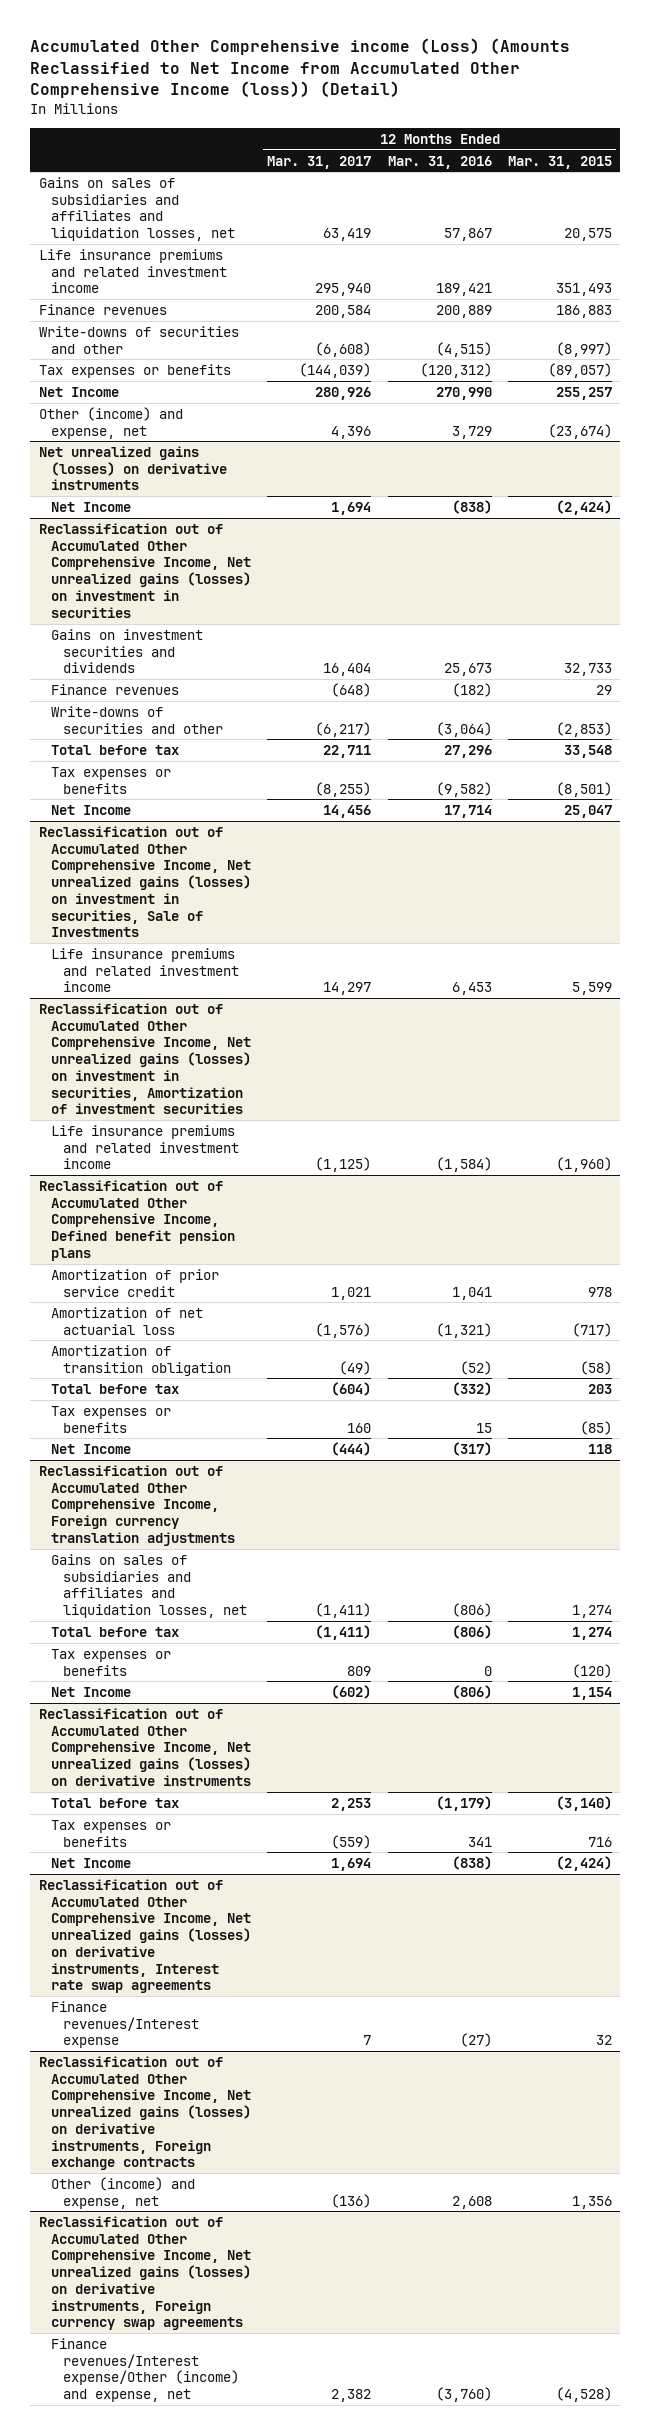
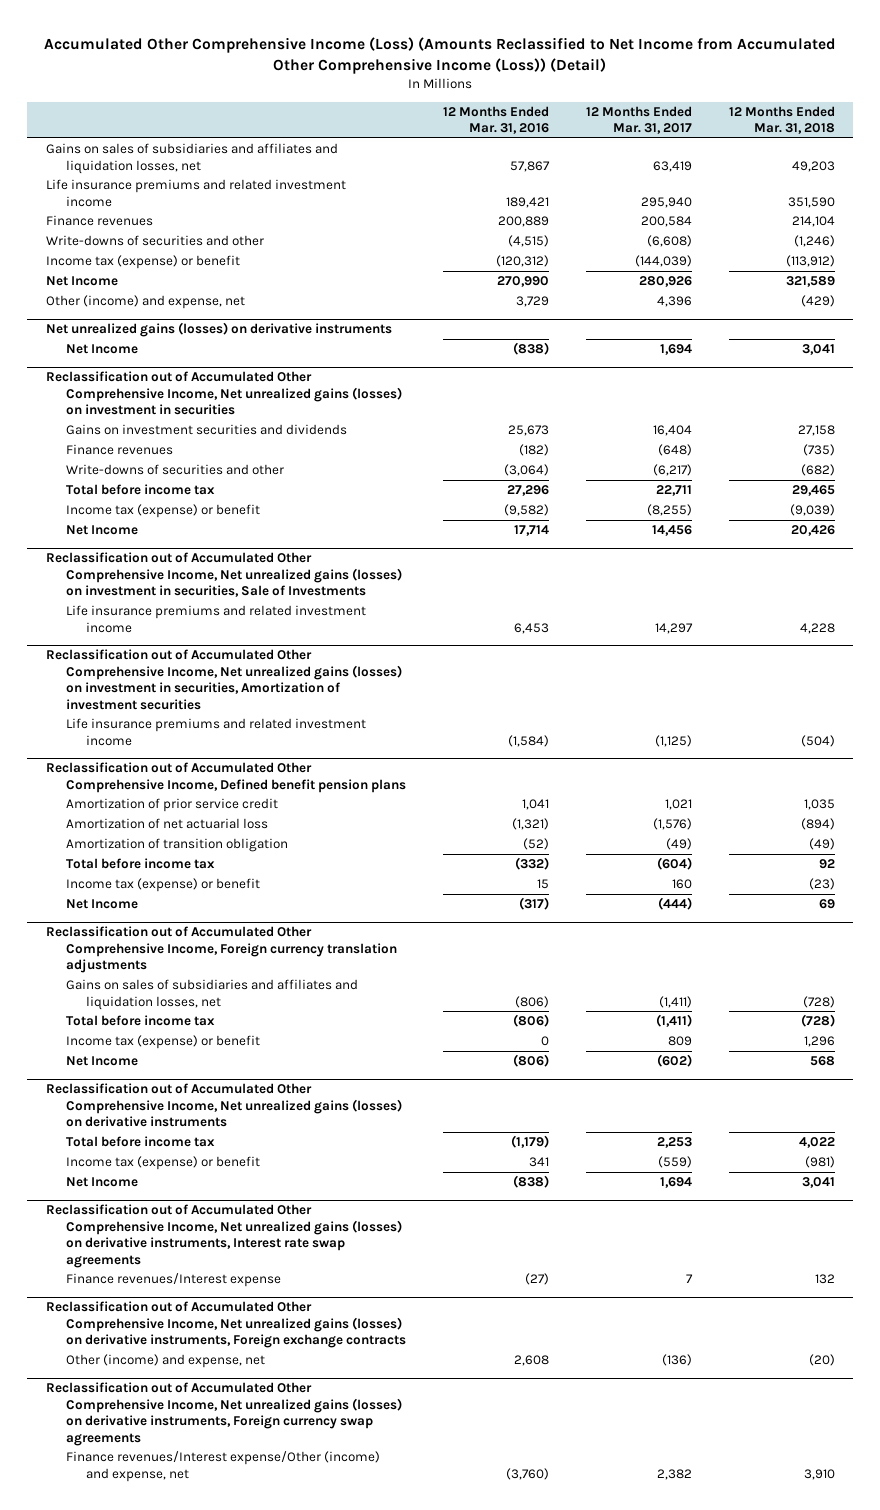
[30,37,571,99] Accumulated Other Comprehensive income (Loss) (Amounts Reclassified to Net Income from Accumulated Other Comprehensive Income (loss)) (Detail) -> [44,36,837,74] Accumulated Other Comprehensive Income (Loss) (Amounts Reclassified to Net Income from Accumulated Other Comprehensive Income (Loss)) (Detail)
[508,155,613,169] Mar. 31, 2015 -> none
none -> [728,105,835,135] 12 Months Ended Mar. 31, 2018
[38,363,231,378] Tax expenses or benefits -> [45,255,240,270] Income tax (expense) or benefit
[50,744,179,755] Total before tax -> [66,484,216,496] Total before income tax
[50,766,171,794] Tax expenses or benefits -> [66,504,261,519] Income tax (expense) or benefit
[50,1383,179,1394] Total before tax -> [66,858,216,870] Total before income tax
[50,1405,171,1433] Tax expenses or benefits -> [66,878,261,893] Income tax (expense) or benefit
[50,1626,179,1637] Total before tax -> [66,1015,216,1027] Total before income tax
[50,1648,171,1676] Tax expenses or benefits -> [66,1035,261,1050] Income tax (expense) or benefit
[50,1797,179,1808] Total before tax -> [66,1136,216,1148] Total before income tax
[50,1819,171,1847] Tax expenses or benefits -> [66,1156,261,1171] Income tax (expense) or benefit

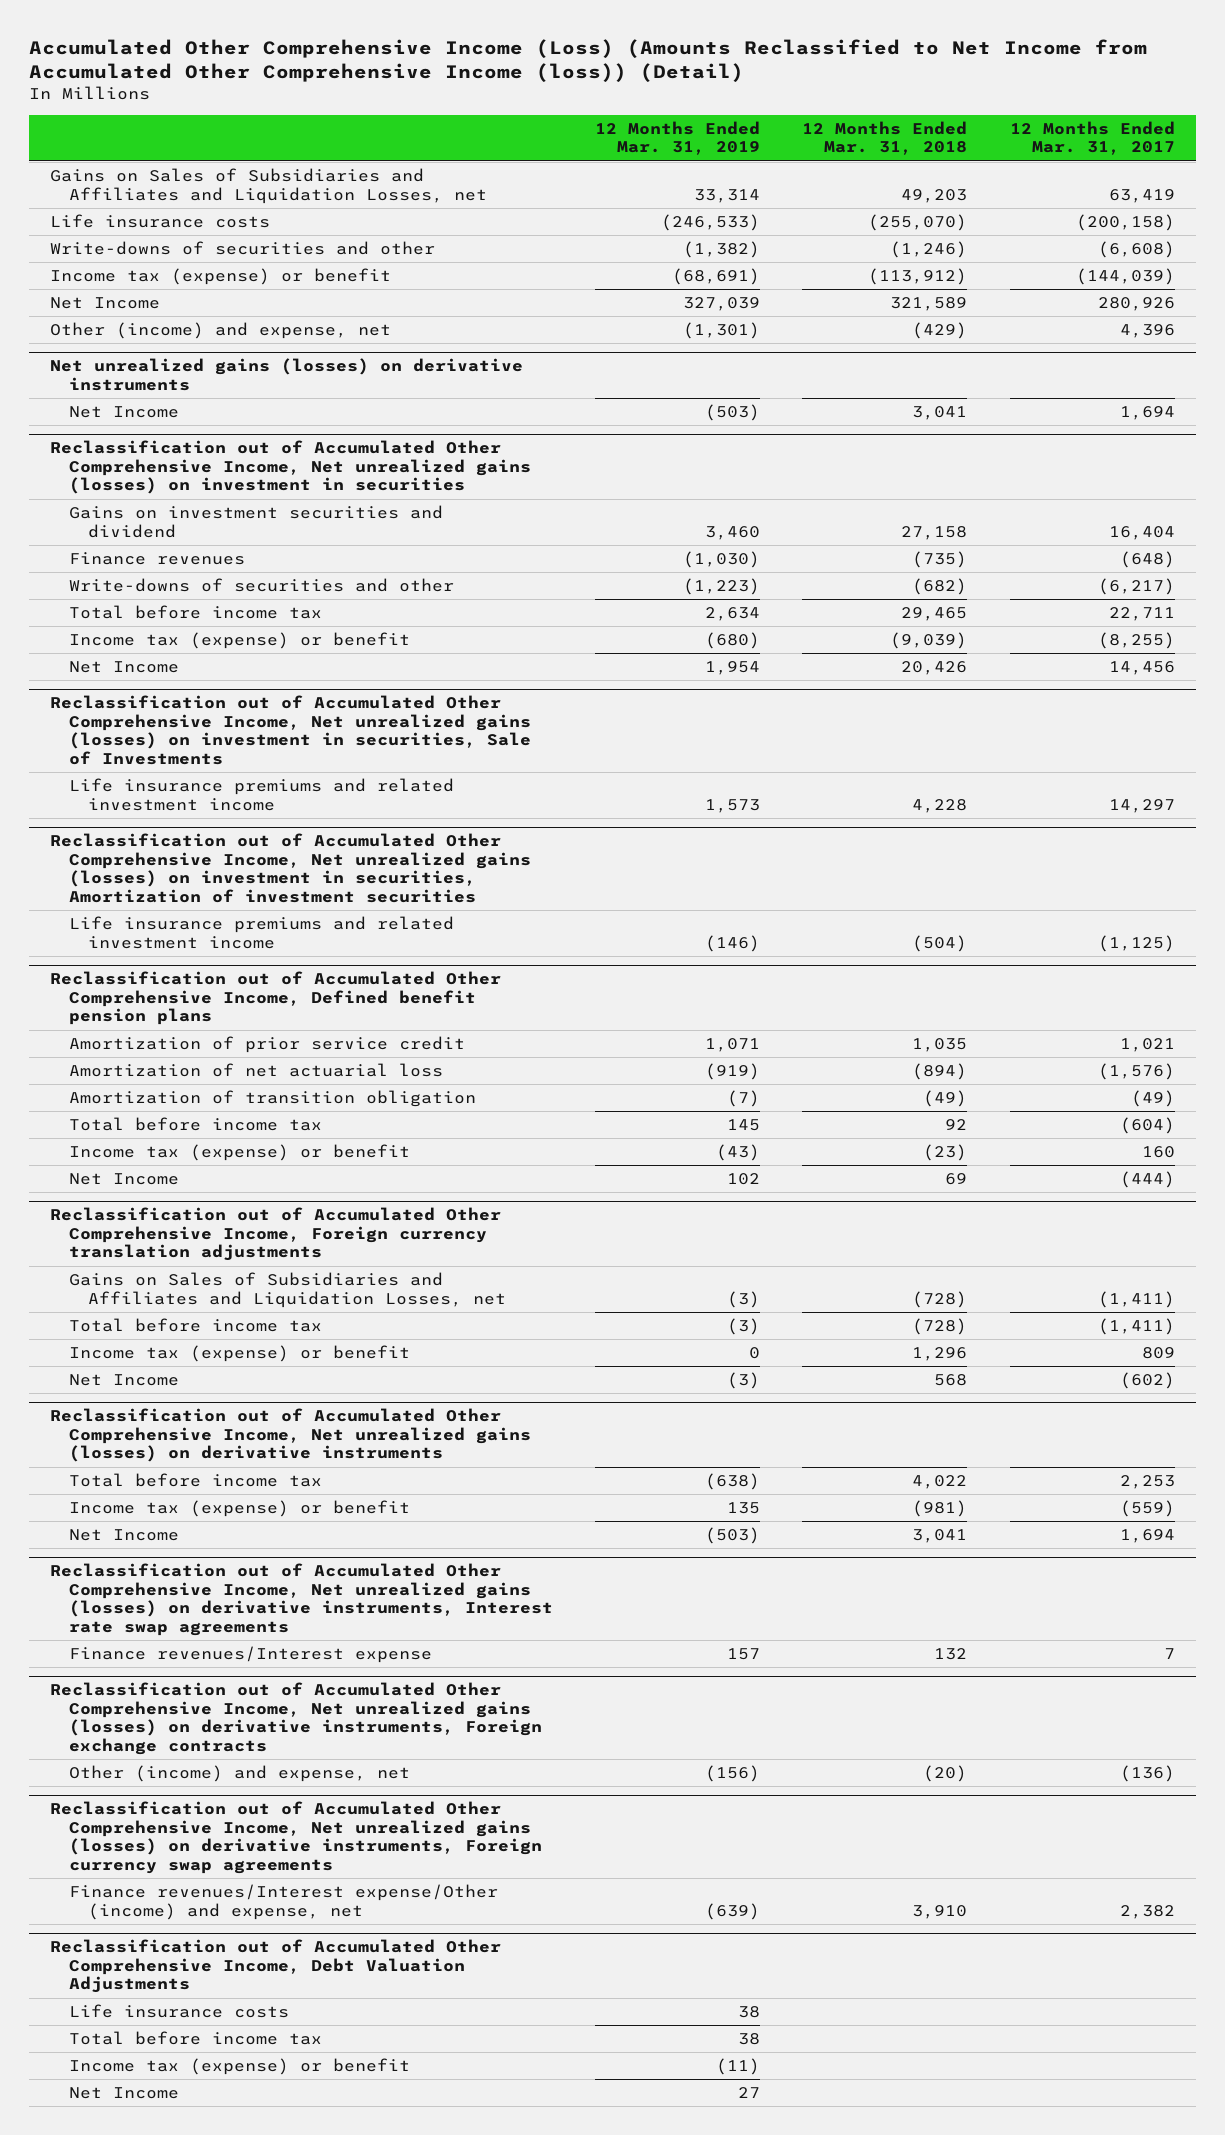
[44,36,837,74] Accumulated Other Comprehensive Income (Loss) (Amounts Reclassified to Net Income from Accumulated Other Comprehensive Income (Loss)) (Detail) -> [29,38,1148,83] Accumulated Other Comprehensive Income (Loss) (Amounts Reclassified to Net Income from Accumulated Other Comprehensive Income (loss)) (Detail)
[442,105,549,135] 12 Months Ended Mar. 31, 2016 -> none
none -> [595,120,761,156] 12 Months Ended Mar. 31, 2019
[45,179,346,207] Life insurance premiums and related investment income -> none
[45,215,153,227] Finance revenues -> none
[45,143,338,174] Gains on sales of subsidiaries and affiliates and liquidation losses, net -> [50,168,488,204] Gains on Sales of Subsidiaries and Affiliates and Liquidation Losses, net
none -> [50,214,271,229] Life insurance costs
[66,424,348,436] Gains on investment securities and dividends -> [69,505,444,538] Gains on investment securities and dividend
[66,979,359,1010] Gains on sales of subsidiaries and affiliates and liquidation losses, net -> [69,1272,507,1308] Gains on Sales of Subsidiaries and Affiliates and Liquidation Losses, net
none -> [50,1939,502,1994] Reclassification out of Accumulated Other Comprehensive Income, Debt Valuation Adjustments
none -> [69,2004,290,2019] Life insurance costs
none -> [69,2031,323,2046] Total before income tax
none -> [69,2058,411,2076] Income tax (expense) or benefit
none -> [69,2087,180,2100] Net Income

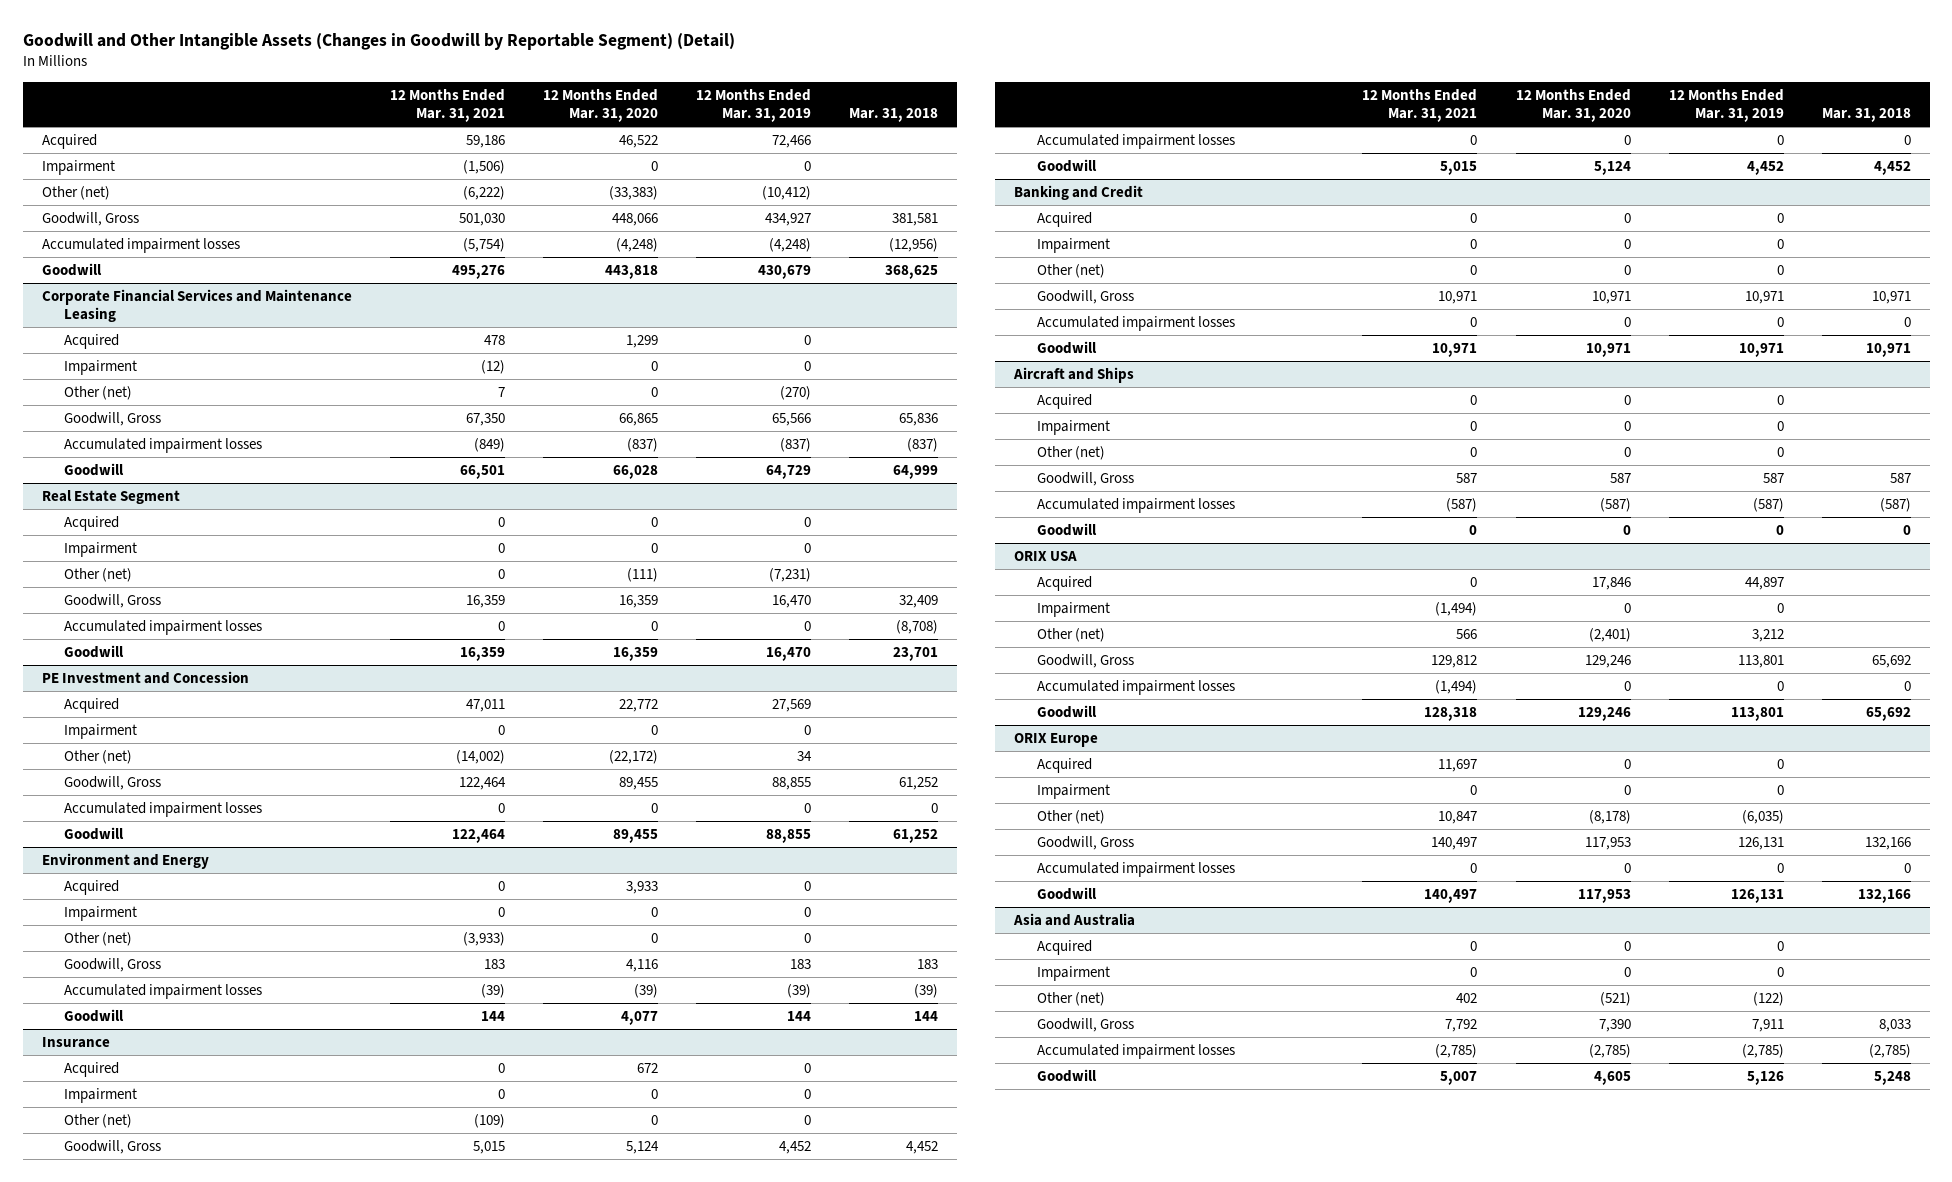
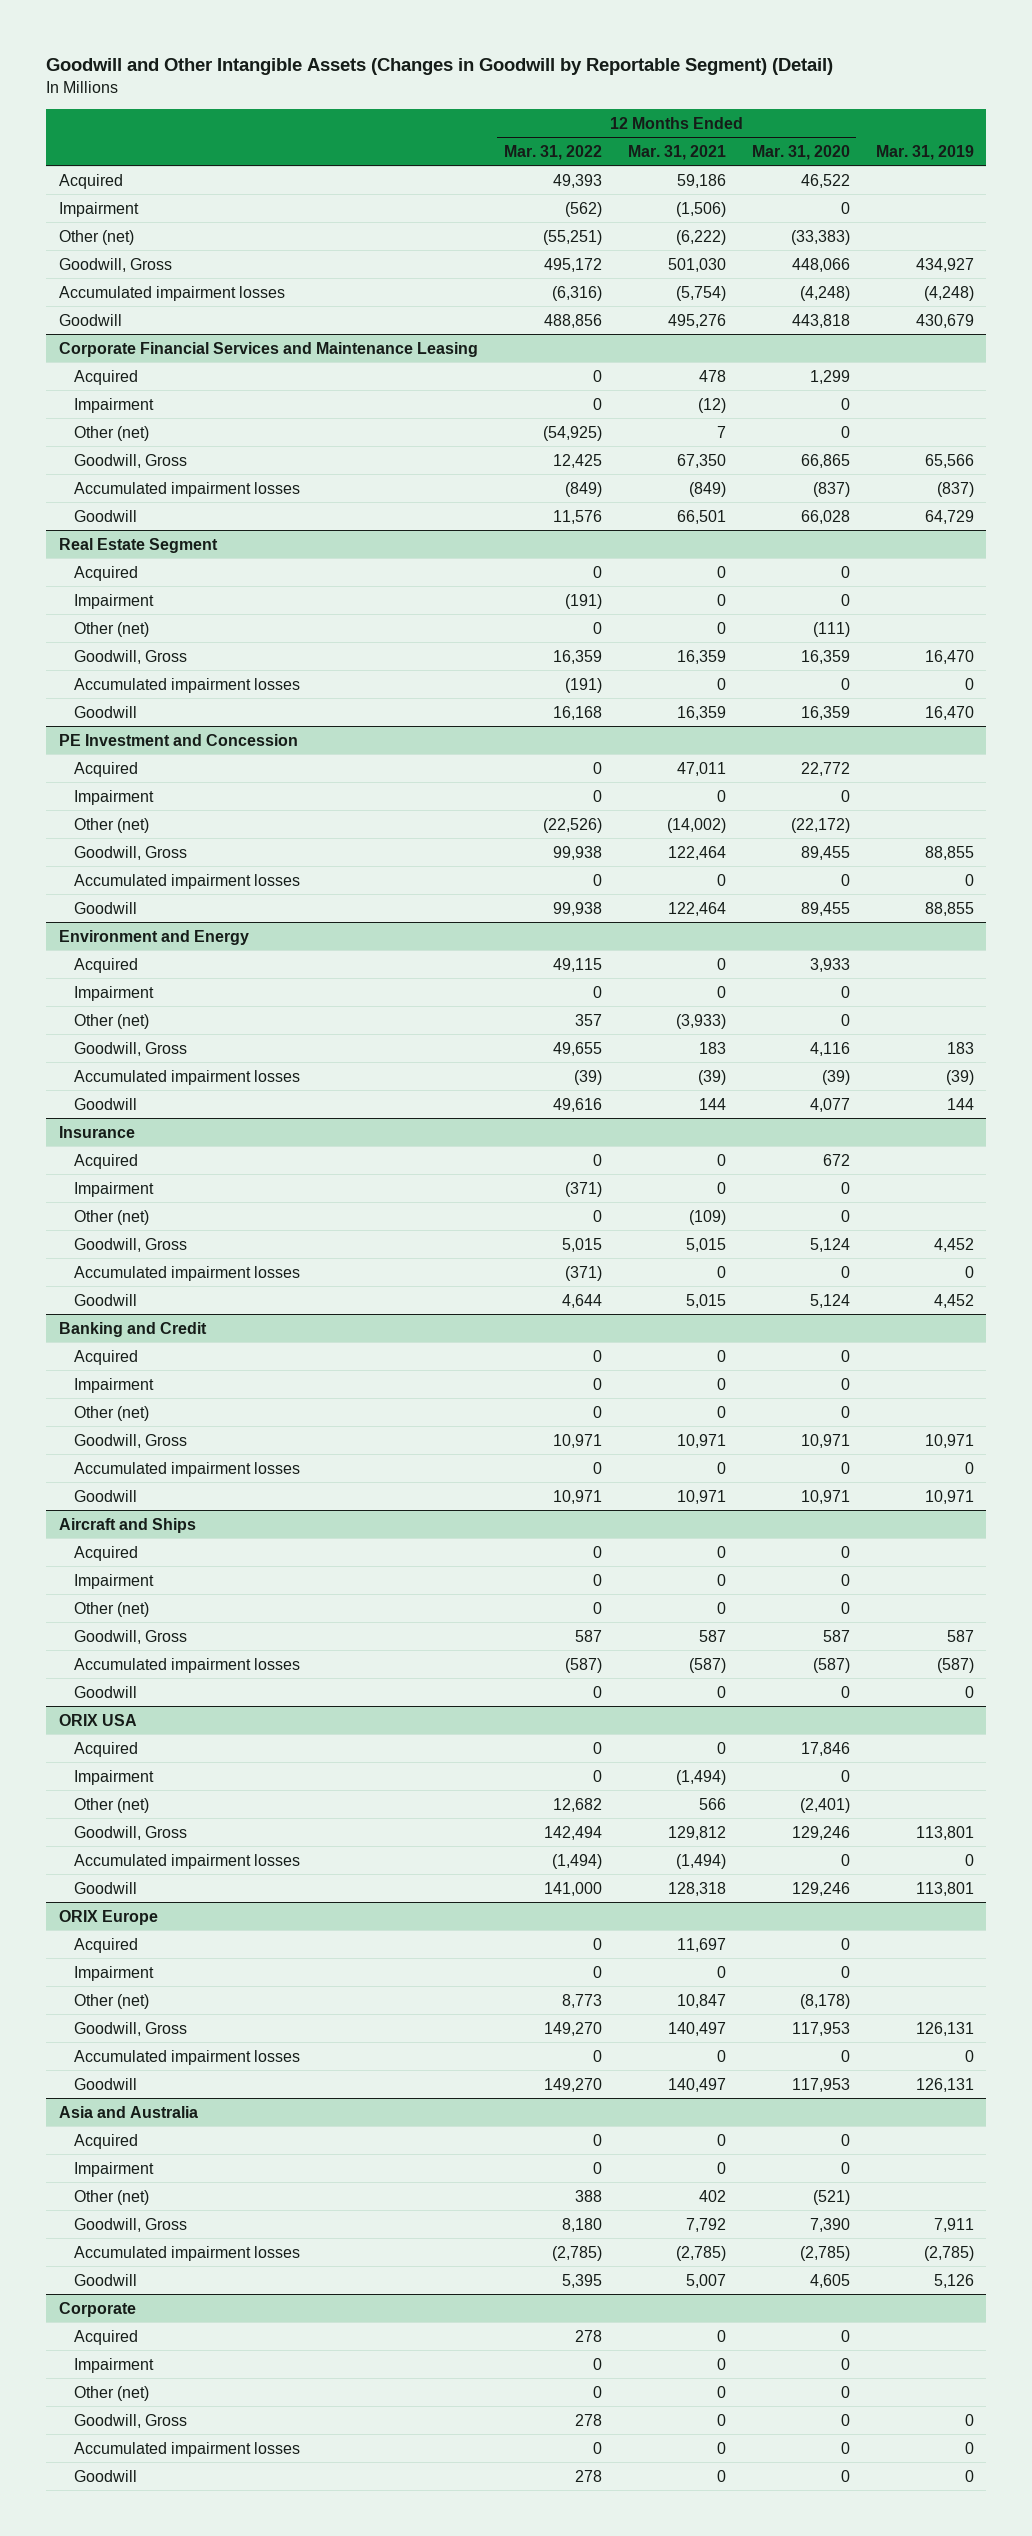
[696,88,812,123] 12 Months Ended Mar. 31, 2019 -> none
[849,108,939,123] Mar. 31, 2018 -> none
none -> [503,144,602,160] Mar. 31, 2022
none -> [875,144,974,160] Mar. 31, 2019
none -> [58,2301,136,2317] Corporate
none -> [74,2329,139,2345] Acquired
none -> [74,2357,155,2373] Impairment
none -> [74,2385,150,2401] Other (net)
none -> [74,2413,188,2428] Goodwill, Gross
none -> [74,2441,301,2457] Accumulated impairment losses
none -> [74,2469,138,2482] Goodwill

